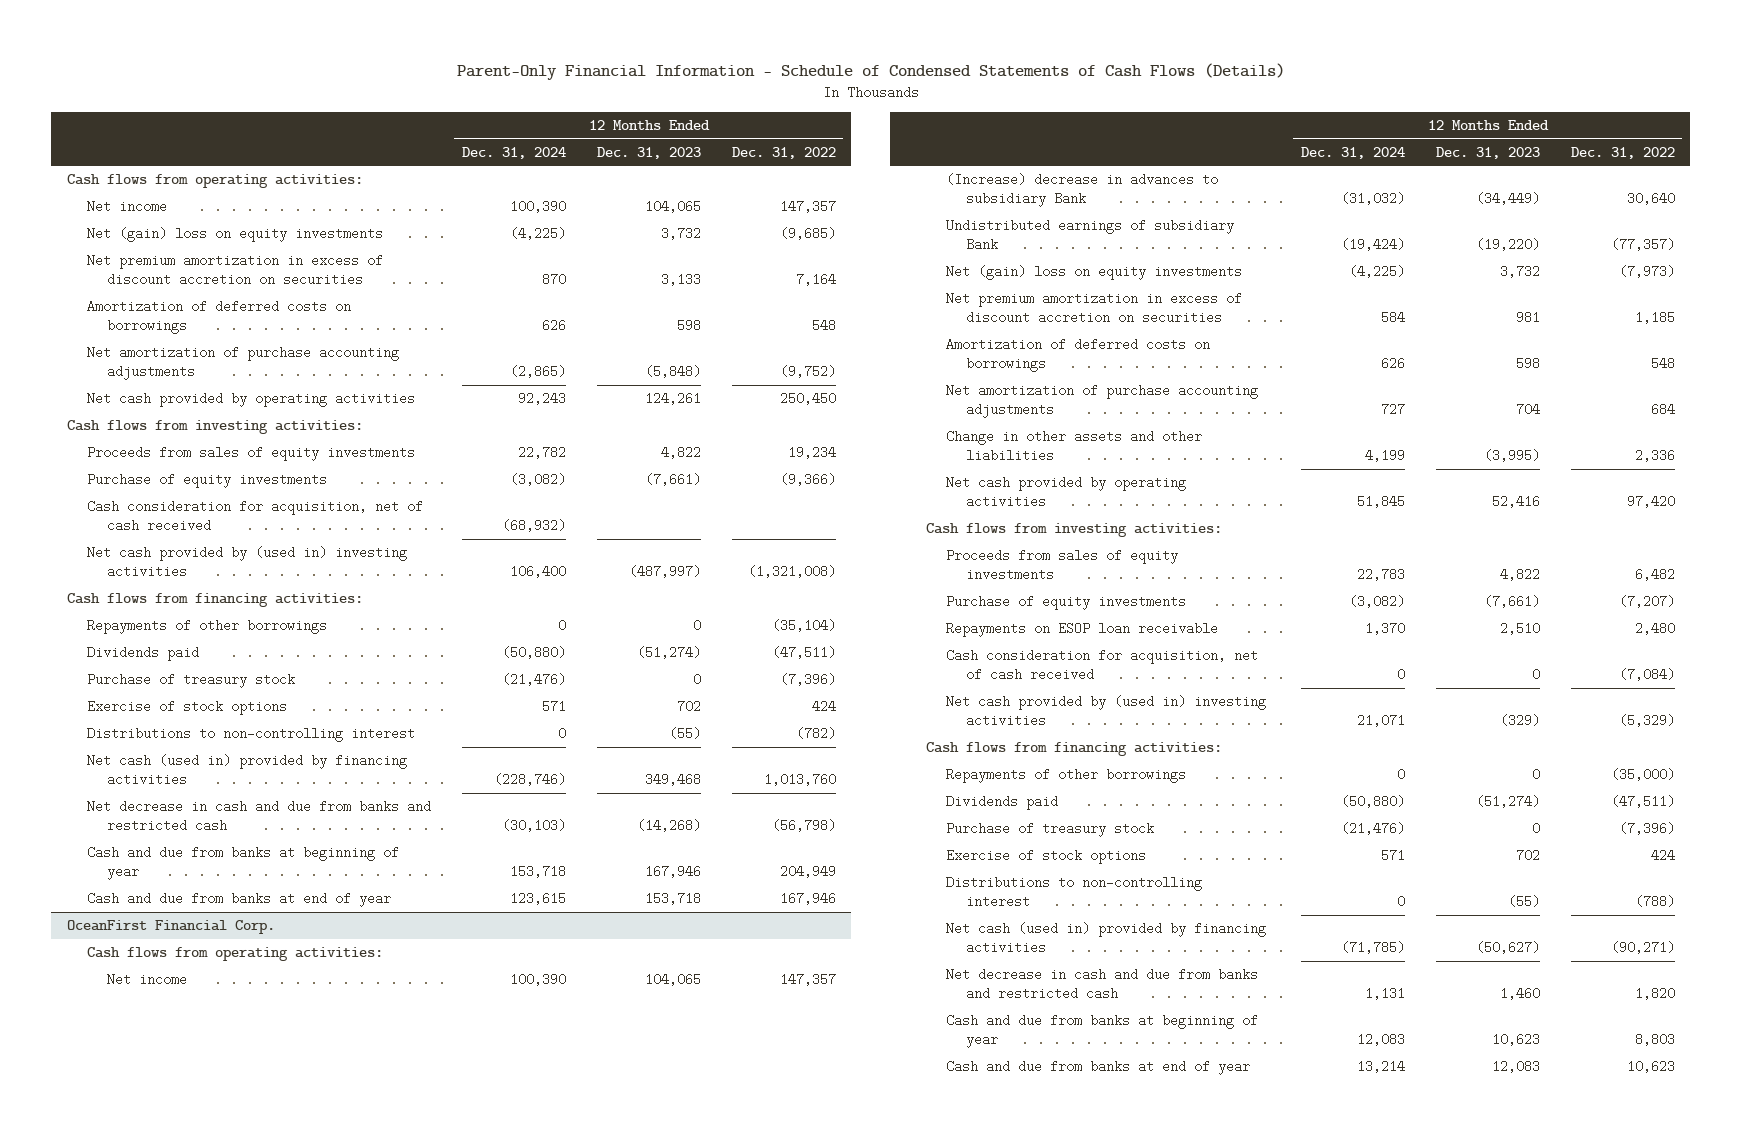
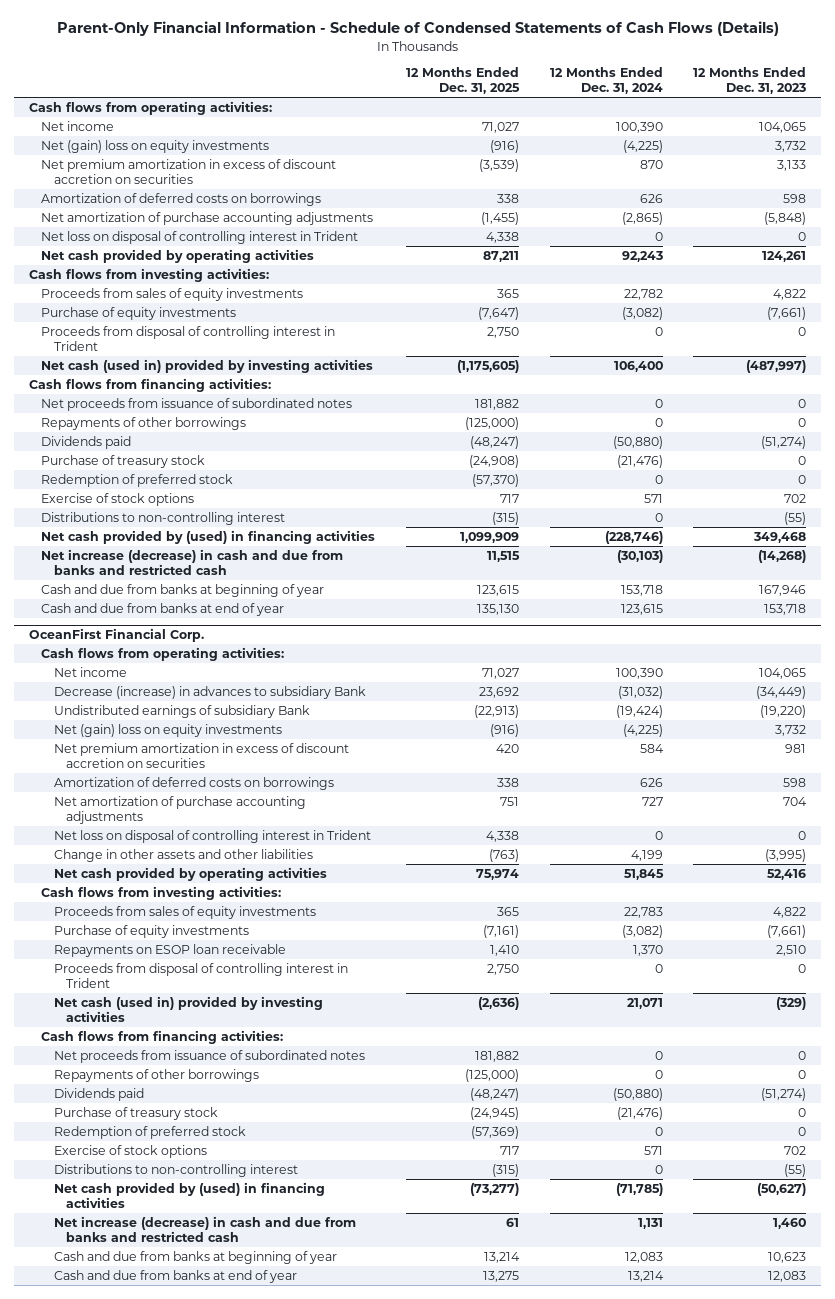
[731,146,836,159] Dec. 31, 2022 -> none
none -> [406,67,521,94] 12 Months Ended Dec. 31, 2025
none -> [41,231,359,245] Net loss on disposal of controlling interest in Trident
[86,500,423,533] Cash consideration for acquisition, net of cash received -> none
none -> [41,326,336,351] Proceeds from disposal of controlling interest in Trident
[86,546,407,579] Net cash provided by (used in) investing activities -> [41,359,374,374] Net cash (used in) provided by investing activities
none -> [41,398,353,412] Net proceeds from issuance of subordinated notes
none -> [41,474,234,488] Redemption of preferred stock
[86,754,407,787] Net cash (used in) provided by financing activities -> [41,530,376,545] Net cash provided by (used) in financing activities
[86,800,431,833] Net decrease in cash and due from banks and restricted cash -> [41,549,344,575] Net increase (decrease) in cash and due from banks and restricted cash
[945,173,1218,208] (Increase) decrease in advances to subsidiary Bank -> [53,686,366,700] Decrease (increase) in advances to subsidiary Bank
none -> [53,830,371,844] Net loss on disposal of controlling interest in Trident
[945,649,1258,682] Cash consideration for acquisition, net of cash received -> none
none -> [53,963,348,988] Proceeds from disposal of controlling interest in Trident
[945,695,1266,728] Net cash provided by (used in) investing activities -> [53,996,323,1022] Net cash (used in) provided by investing activities
none -> [53,1050,365,1064] Net proceeds from issuance of subordinated notes
none -> [53,1126,246,1140] Redemption of preferred stock
[945,922,1266,955] Net cash (used in) provided by financing activities -> [53,1182,325,1208] Net cash provided by (used) in financing activities
[945,968,1258,1001] Net decrease in cash and due from banks and restricted cash -> [53,1216,356,1242] Net increase (decrease) in cash and due from banks and restricted cash

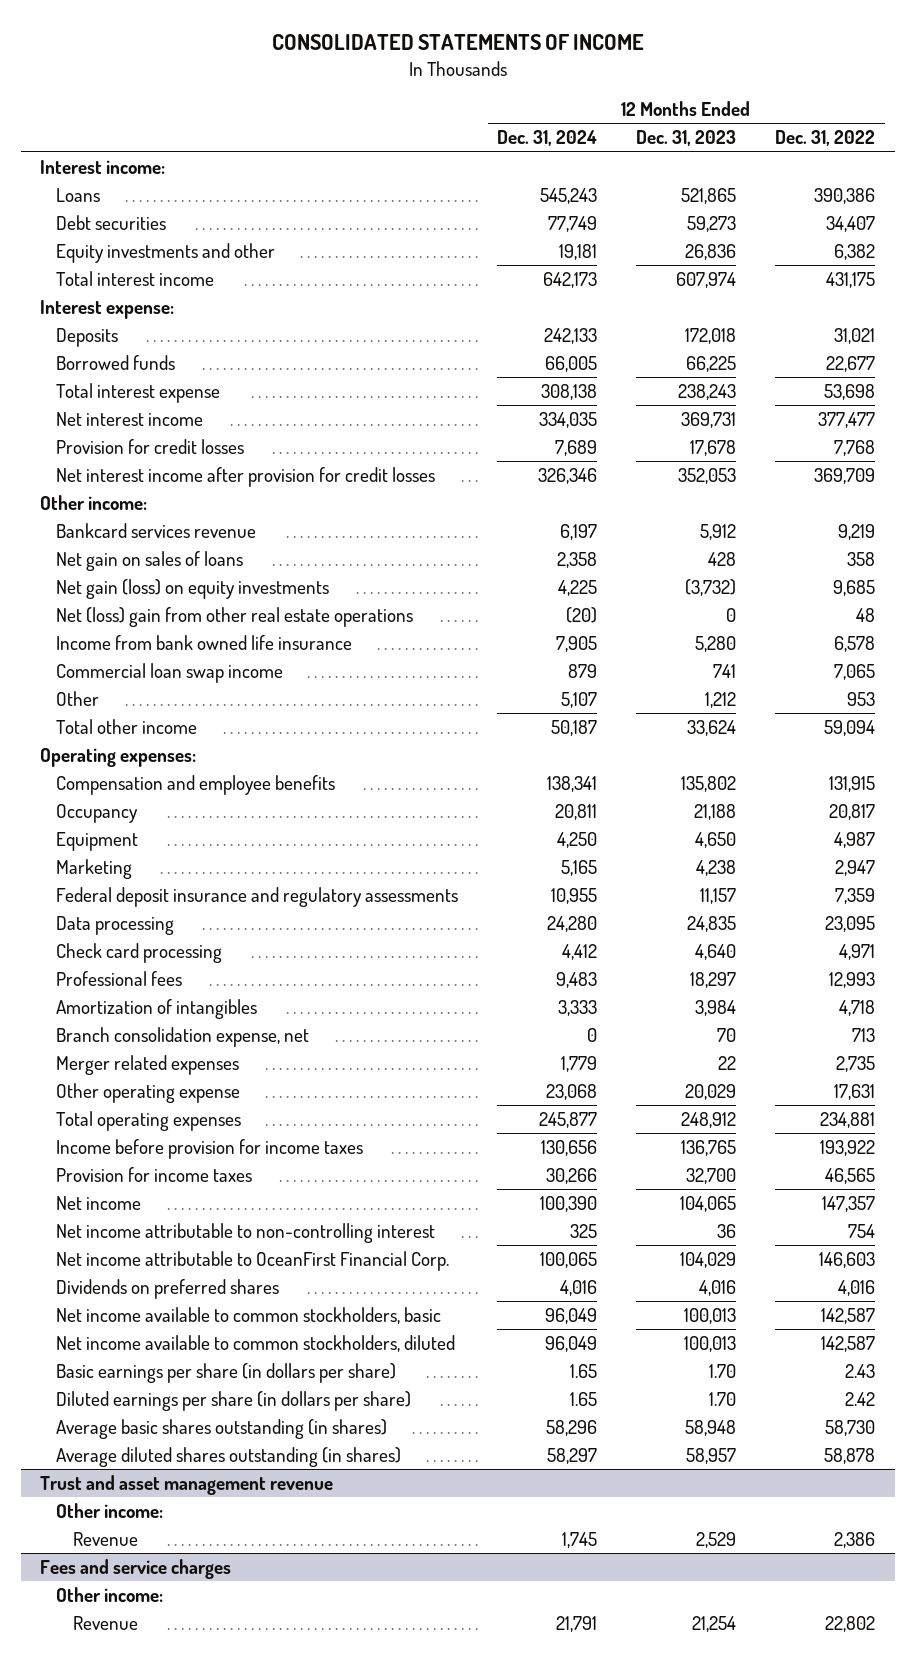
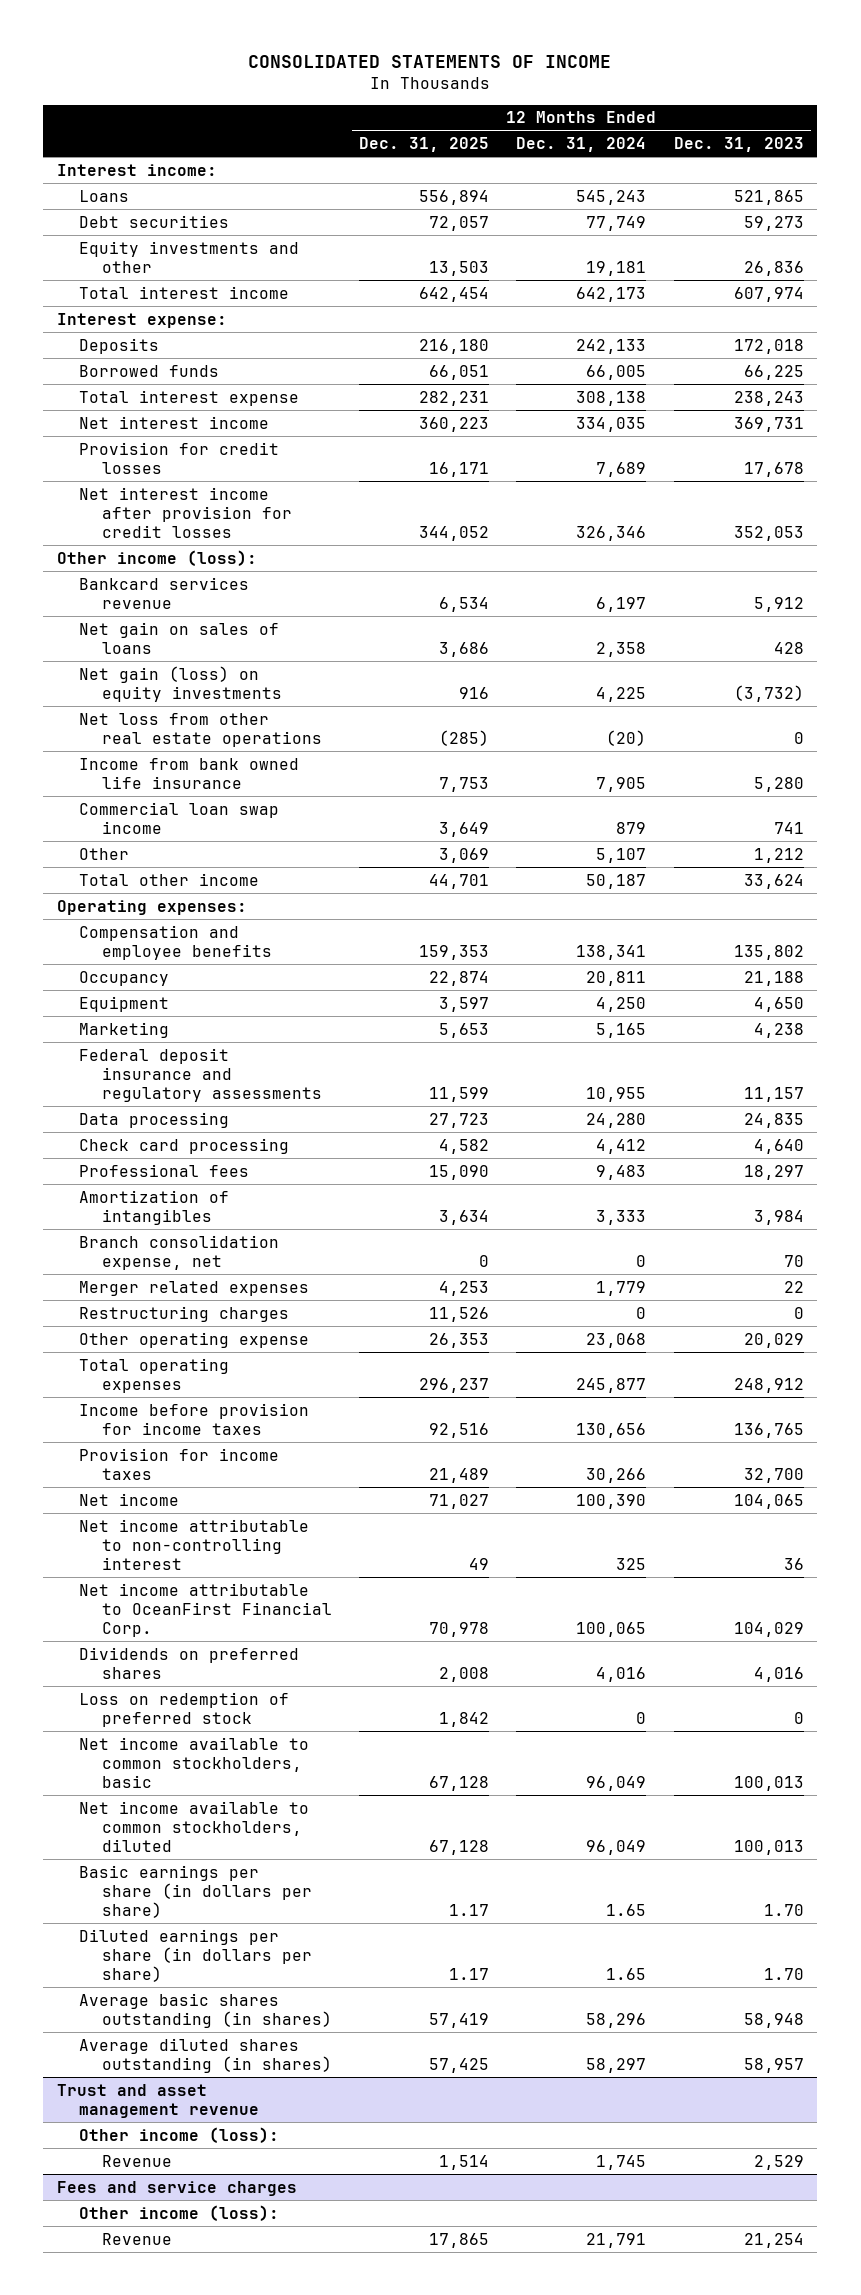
[775,130,876,147] Dec. 31, 2022 -> none
none -> [359,137,490,153] Dec. 31, 2025
[40,495,148,511] Other income: -> [56,549,257,566] Other income (loss):
[56,607,414,628] Net (loss) gain from other real estate operations -> [79,712,322,747] Net loss from other real estate operations
none -> [79,1305,290,1322] Restructuring charges
none -> [79,1691,290,1727] Loss on redemption of preferred stock
[56,1503,164,1519] Other income: -> [79,2126,280,2143] Other income (loss):
[56,1587,164,1603] Other income: -> [79,2204,280,2221] Other income (loss):

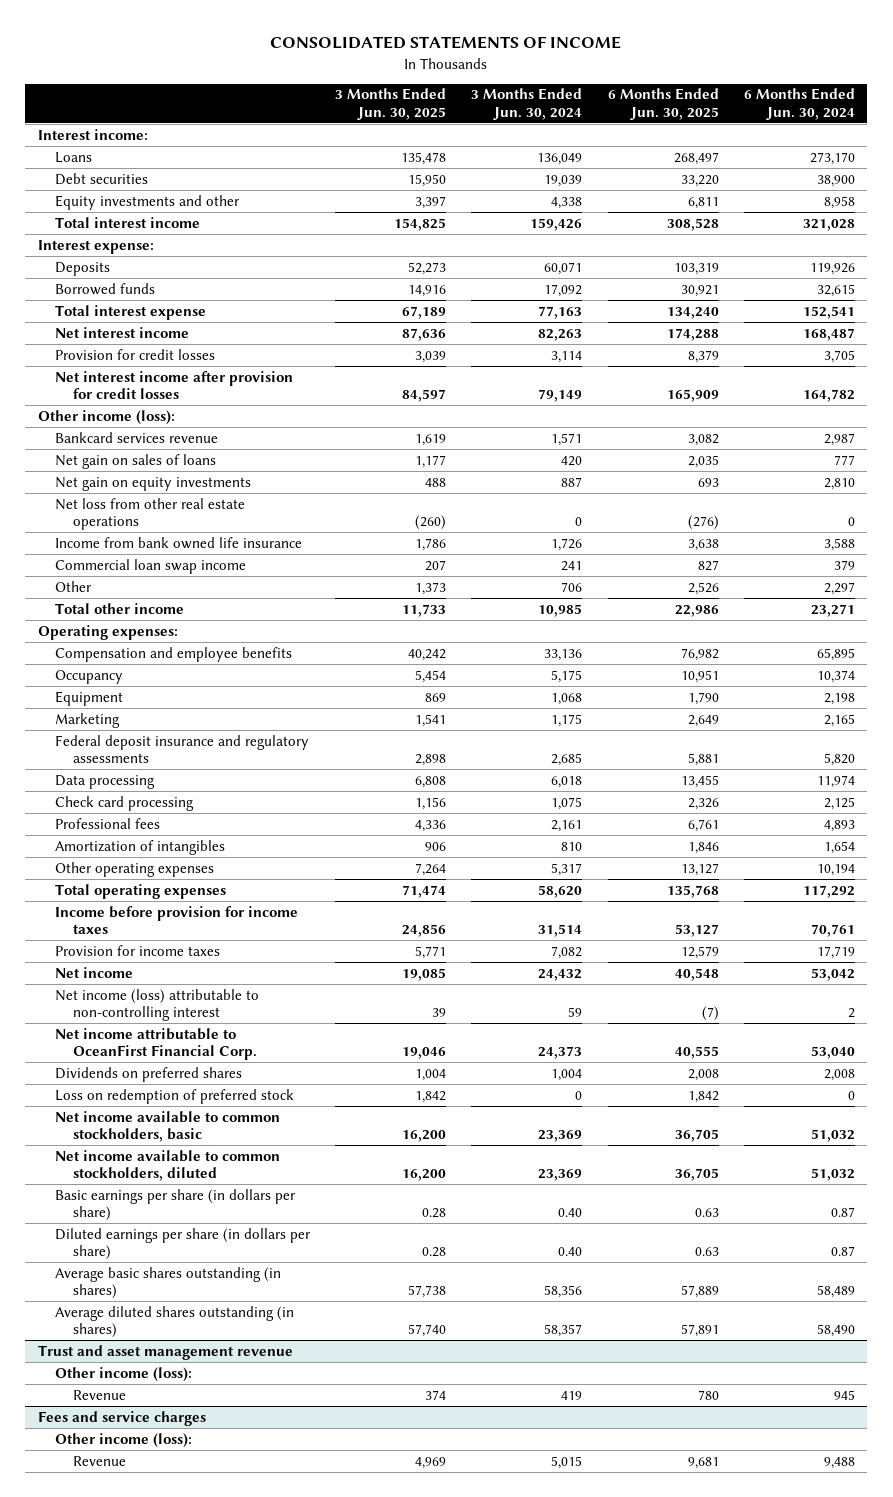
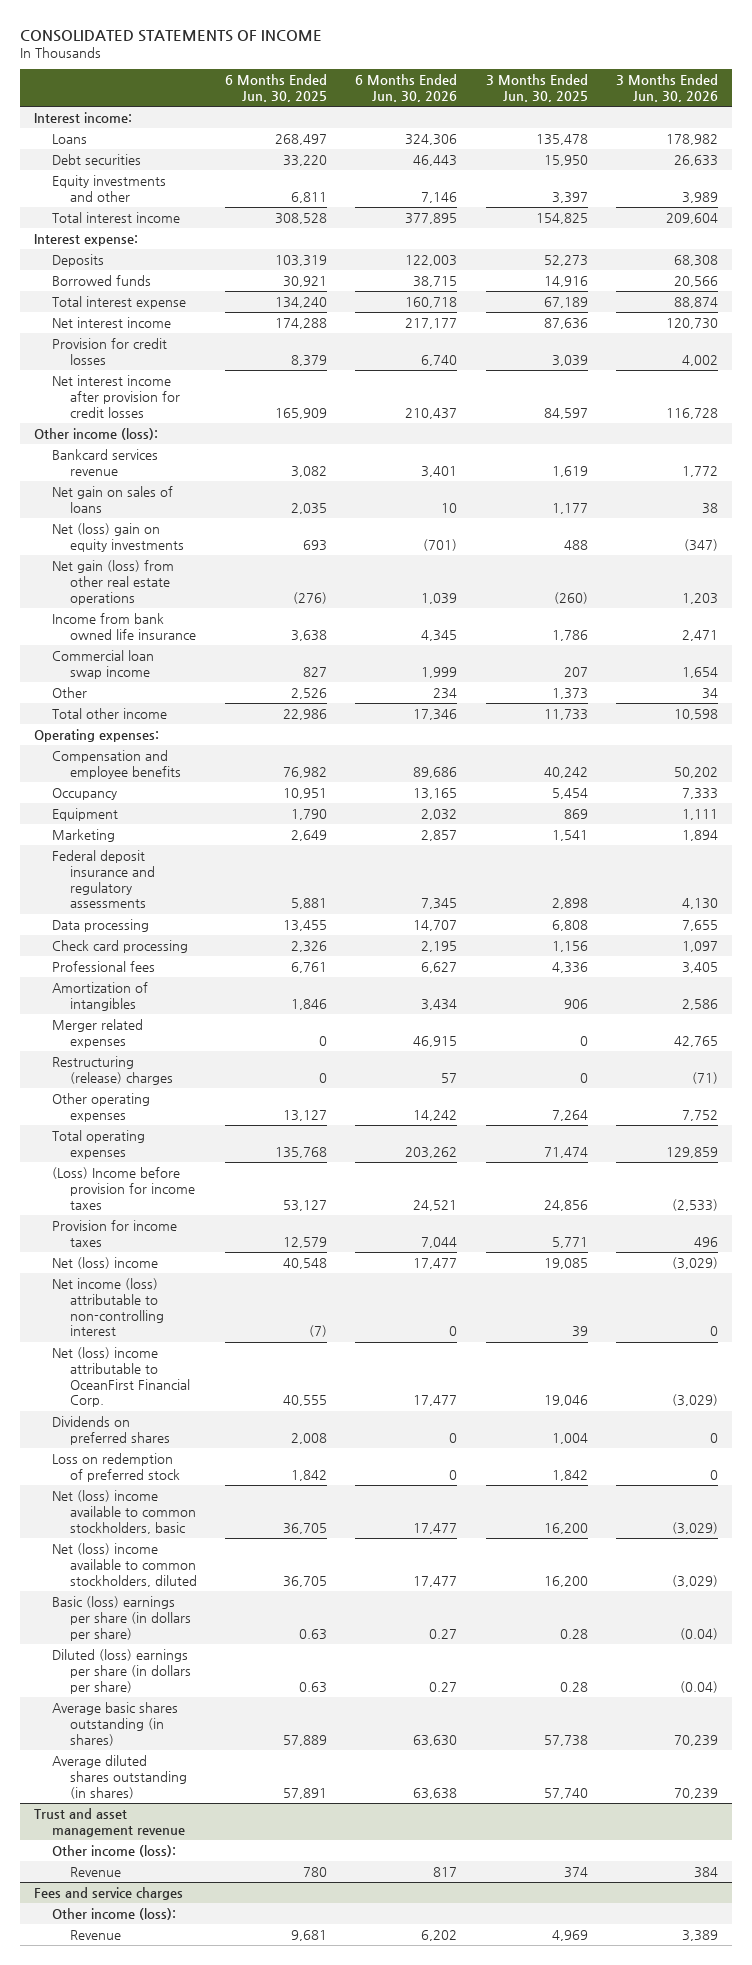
[471,88,583,120] 3 Months Ended Jun. 30, 2024 -> none
[743,88,855,120] 6 Months Ended Jun. 30, 2024 -> none
none -> [355,74,458,102] 6 Months Ended Jun. 30, 2026
none -> [615,74,718,102] 3 Months Ended Jun. 30, 2026
[55,476,252,491] Net gain on equity investments -> [52,523,184,552] Net (loss) gain on equity investments
[55,497,246,531] Net loss from other real estate operations -> [52,560,175,605] Net gain (loss) from other real estate operations
none -> [52,1019,144,1048] Merger related expenses
none -> [52,1056,173,1085] Restructuring (release) charges
[55,905,299,935] Income before provision for income taxes -> [52,1167,195,1210] (Loss) Income before provision for income taxes
[55,966,134,978] Net income -> [52,1257,159,1270] Net (loss) income
[55,1027,257,1061] Net income attributable to OceanFirst Financial Corp. -> [52,1347,190,1408] Net (loss) income attributable to OceanFirst Financial Corp.
[55,1110,281,1143] Net income available to common stockholders, basic -> [52,1490,196,1534] Net (loss) income available to common stockholders, basic
[55,1149,281,1182] Net income available to common stockholders, diluted -> [52,1543,197,1587] Net (loss) income available to common stockholders, diluted
[55,1188,297,1222] Basic earnings per share (in dollars per share) -> [52,1596,191,1641] Basic (loss) earnings per share (in dollars per share)
[55,1227,312,1261] Diluted earnings per share (in dollars per share) -> [52,1649,191,1694] Diluted (loss) earnings per share (in dollars per share)

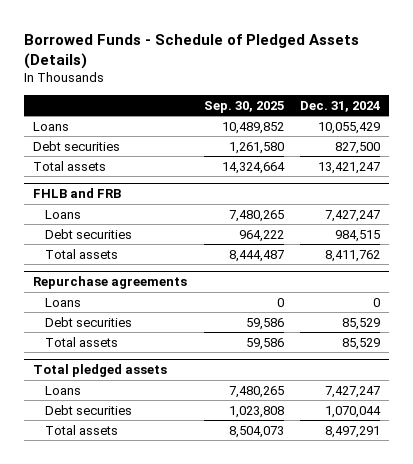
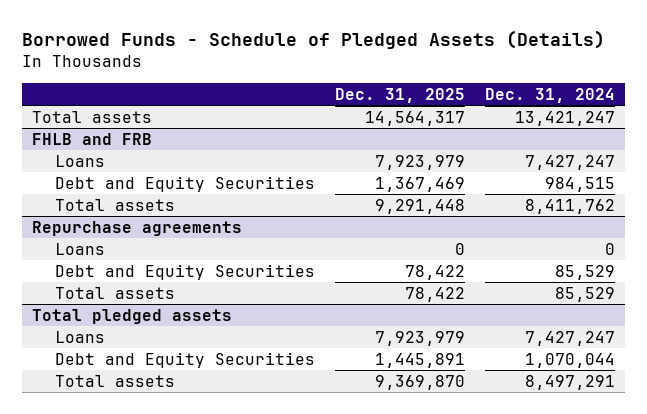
[203,100,284,113] Sep. 30, 2025 -> none
none -> [334,87,465,103] Dec. 31, 2025
[32,121,69,131] Loans -> none
[32,140,120,151] Debt securities -> none
[44,228,132,239] Debt securities -> [54,175,315,192] Debt and Equity Securities
[44,316,132,327] Debt securities -> [54,263,315,280] Debt and Equity Securities
[44,404,132,415] Debt securities -> [54,351,315,368] Debt and Equity Securities

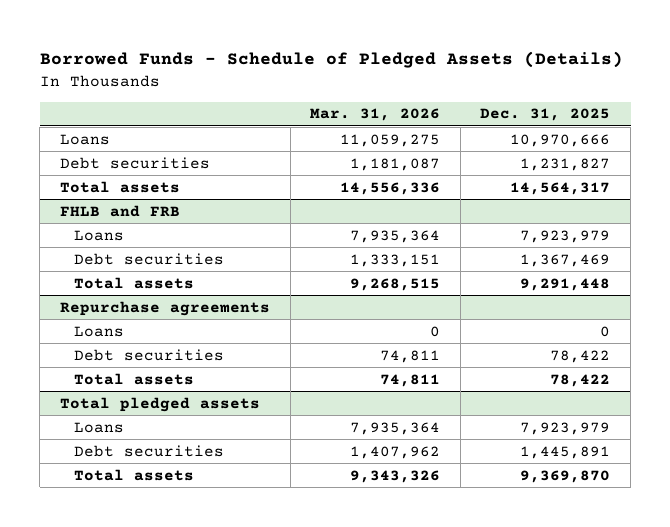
[485,87,616,103] Dec. 31, 2024 -> none
none -> [310,108,441,122] Mar. 31, 2026
none -> [59,133,110,145] Loans
none -> [59,156,210,169] Debt securities
[54,175,315,192] Debt and Equity Securities -> [73,252,224,265] Debt securities
[54,263,315,280] Debt and Equity Securities -> [73,348,224,361] Debt securities
[54,351,315,368] Debt and Equity Securities -> [73,444,224,457] Debt securities

